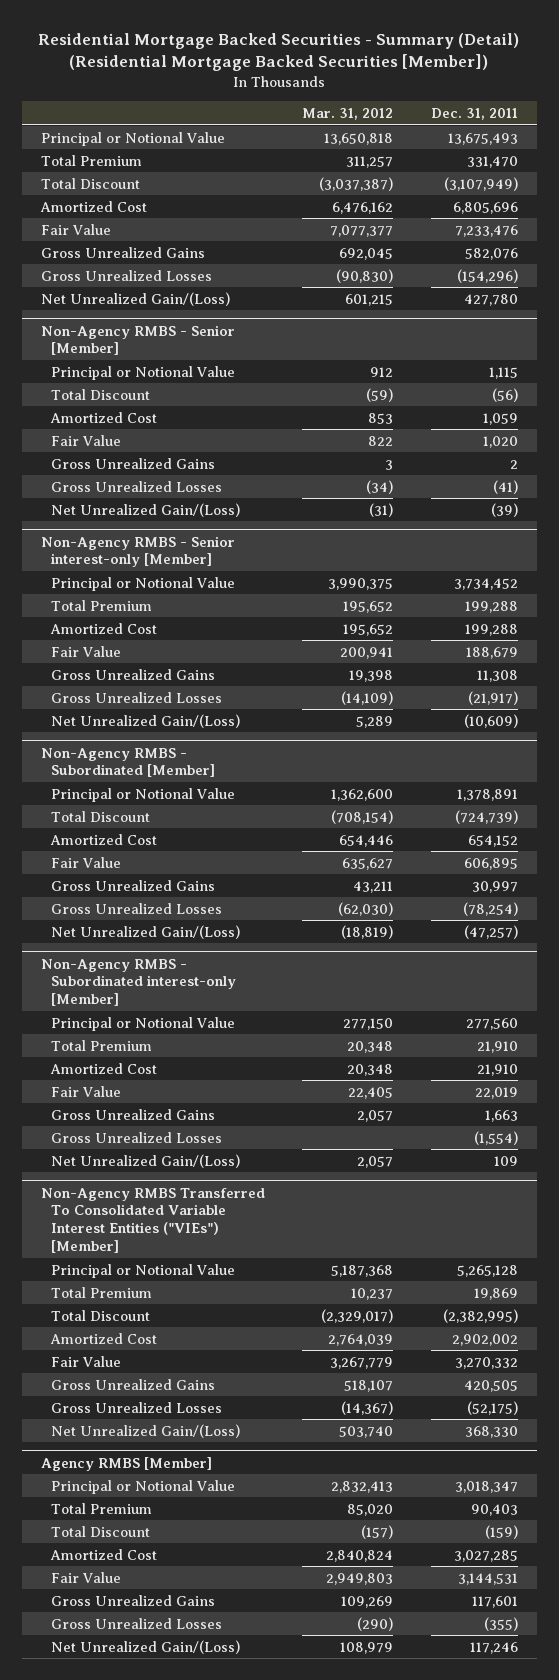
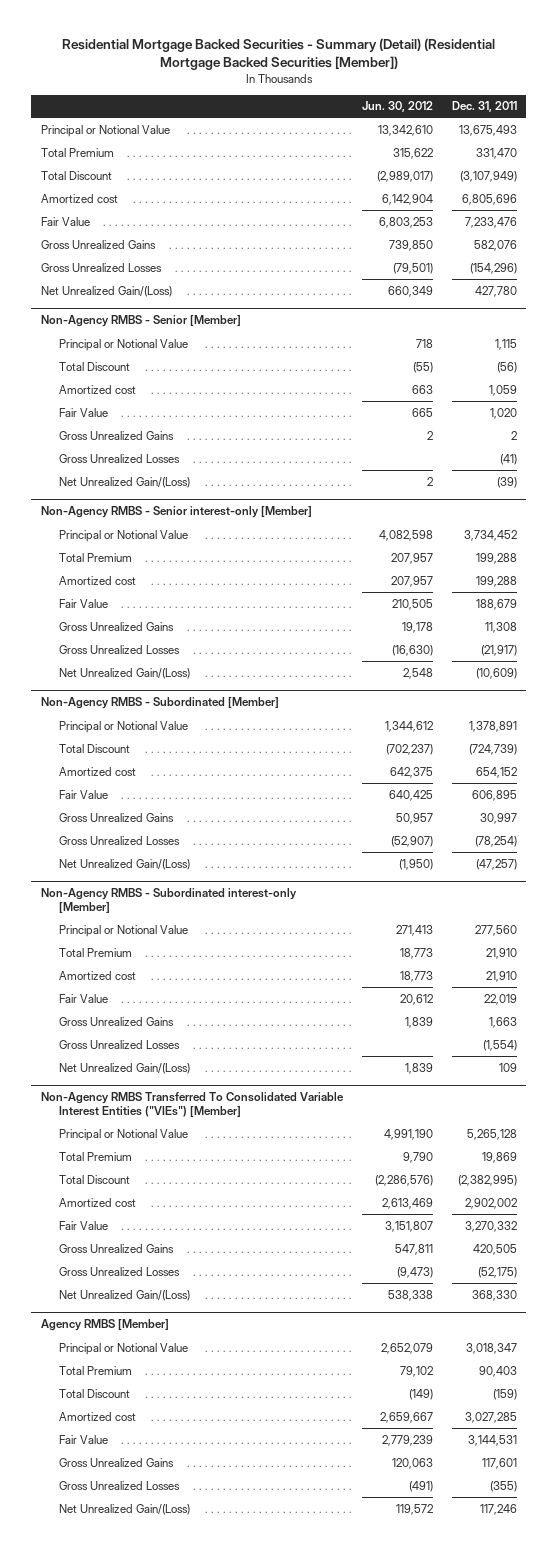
[302,107,394,120] Mar. 31, 2012 -> none
none -> [361,101,433,113] Jun. 30, 2012
[39,200,147,212] Amortized Cost -> [40,193,118,203] Amortized cost
[50,411,158,423] Amortized Cost -> [59,384,137,394] Amortized cost
[50,622,158,634] Amortized Cost -> [59,575,137,585] Amortized cost
[50,833,158,845] Amortized Cost -> [59,766,137,776] Amortized cost
[50,1062,158,1074] Amortized Cost -> [59,970,137,980] Amortized cost
[50,1332,158,1344] Amortized Cost -> [59,1197,137,1207] Amortized cost
[50,1548,158,1560] Amortized Cost -> [59,1411,137,1421] Amortized cost

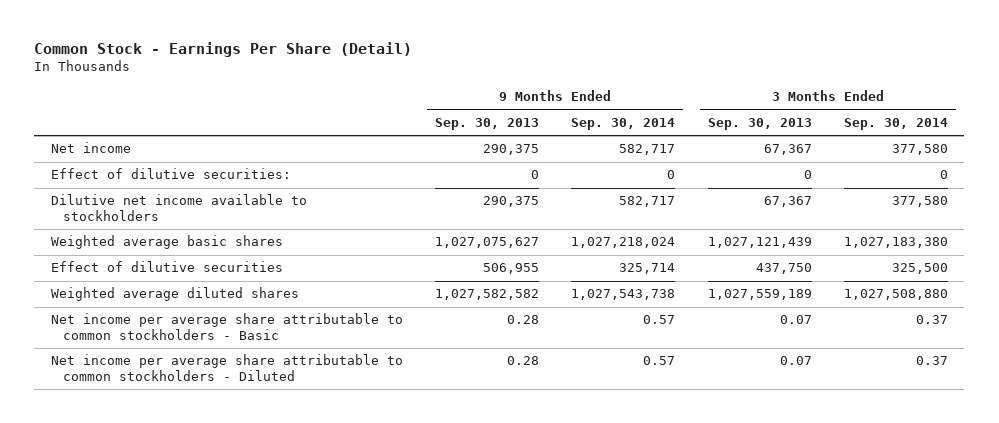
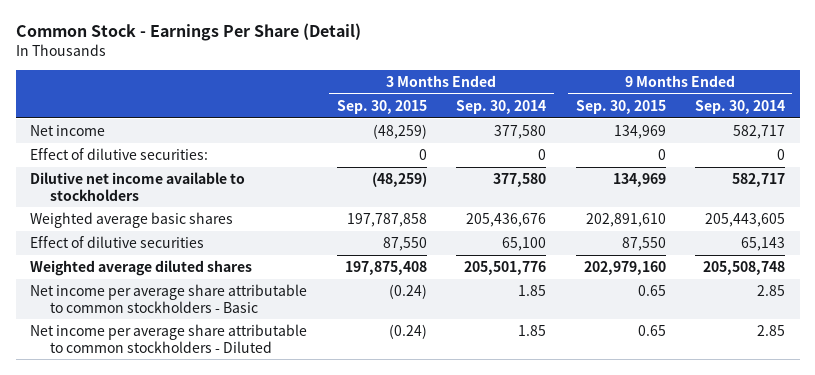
[434,117,539,130] Sep. 30, 2013 -> none
[707,117,812,130] Sep. 30, 2013 -> none
none -> [336,99,427,114] Sep. 30, 2015
none -> [575,99,666,114] Sep. 30, 2015
[571,237,676,249] 1,027,218,024 -> [704,212,785,227] 205,443,605
[843,237,948,249] 1,027,183,380 -> [466,212,547,227] 205,436,676
[619,263,676,275] 325,714 -> [740,236,785,251] 65,143
[891,263,948,275] 325,500 -> [502,236,547,251] 65,100
[571,289,676,301] 1,027,543,738 -> [702,260,785,275] 205,508,748
[843,289,948,301] 1,027,508,880 -> [464,260,547,275] 205,501,776
[643,315,676,325] 0.57 -> [756,284,785,296] 2.85
[915,315,948,325] 0.37 -> [518,284,547,296] 1.85
[643,356,676,366] 0.57 -> [756,324,785,336] 2.85
[915,356,948,366] 0.37 -> [518,324,547,336] 1.85

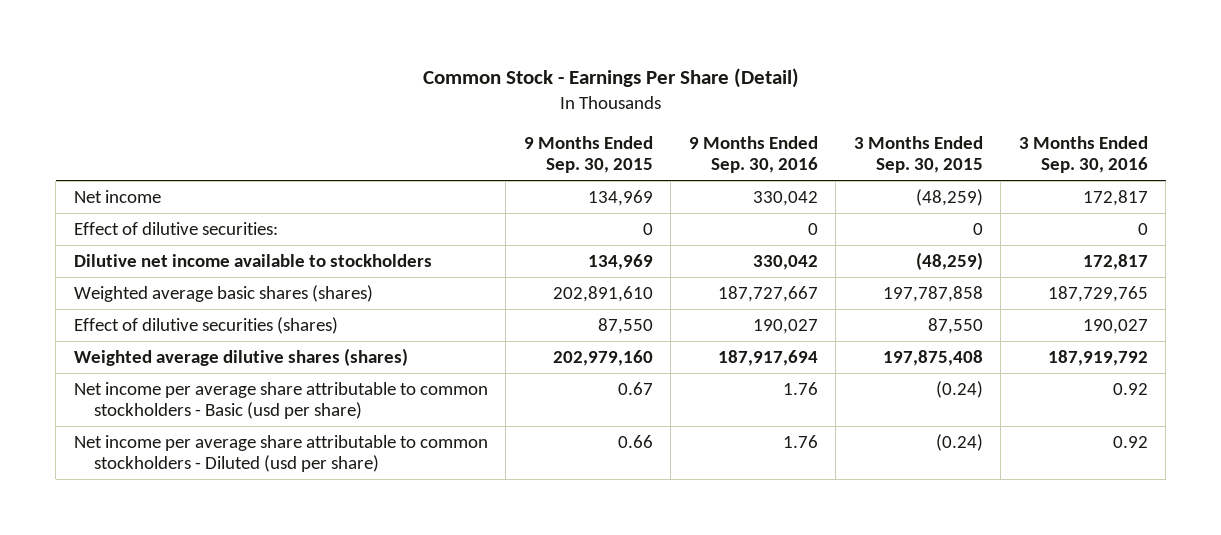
[456,99,547,114] Sep. 30, 2014 -> none
[694,99,785,114] Sep. 30, 2014 -> none
none -> [688,135,818,174] 9 Months Ended Sep. 30, 2016
none -> [1018,135,1148,174] 3 Months Ended Sep. 30, 2016
[30,211,234,228] Weighted average basic shares -> [73,284,373,302] Weighted average basic shares (shares)
[30,235,205,248] Effect of dilutive securities -> [73,316,338,334] Effect of dilutive securities (shares)
[30,259,253,276] Weighted average diluted shares -> [73,347,408,366] Weighted average dilutive shares (shares)
[30,283,308,313] Net income per average share attributable to common stockholders - Basic -> [73,381,488,420] Net income per average share attributable to common stockholders - Basic (usd per share)
[637,284,666,296] 0.65 -> [617,381,653,395] 0.67
[30,323,308,353] Net income per average share attributable to common stockholders - Diluted -> [73,434,488,473] Net income per average share attributable to common stockholders - Diluted (usd per share)
[637,324,666,336] 0.65 -> [617,434,653,448] 0.66

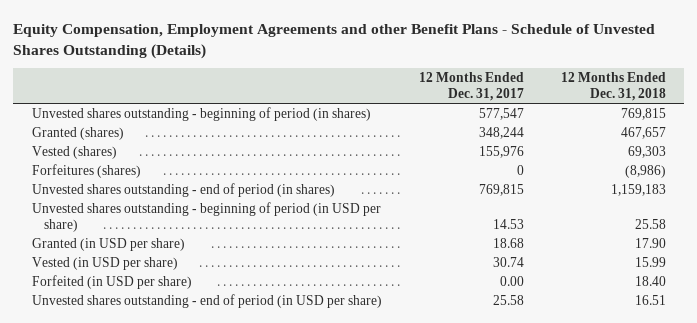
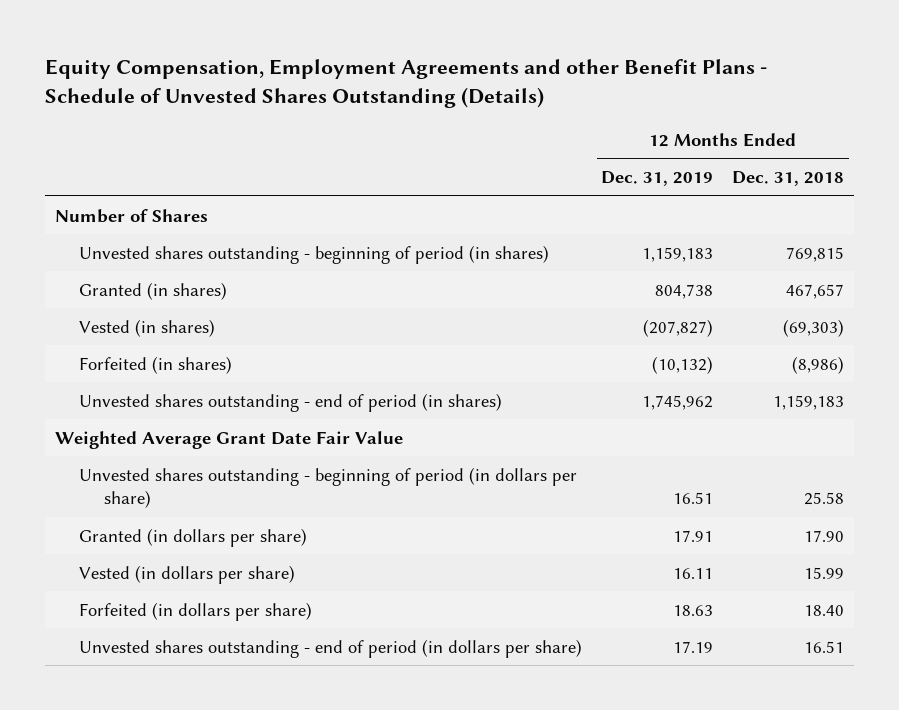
[418,72,524,102] 12 Months Ended Dec. 31, 2017 -> none
none -> [601,171,714,187] Dec. 31, 2019
none -> [54,208,208,223] Number of Shares
[31,126,124,140] Granted (shares) -> [79,281,228,300] Granted (in shares)
[31,145,117,159] Vested (shares) -> [79,318,216,337] Vested (in shares)
[627,145,666,158] 69,303 -> [783,318,845,337] (69,303)
[31,163,141,178] Forfeitures (shares) -> [79,355,233,374] Forfeited (in shares)
none -> [54,430,403,449] Weighted Average Grant Date Fair Value
[31,201,381,232] Unvested shares outstanding - beginning of period (in USD per share) -> [79,466,578,509] Unvested shares outstanding - beginning of period (in dollars per share)
[31,237,185,251] Granted (in USD per share) -> [79,527,308,547] Granted (in dollars per share)
[31,256,178,270] Vested (in USD per share) -> [79,564,296,584] Vested (in dollars per share)
[31,274,192,289] Forfeited (in USD per share) -> [79,601,313,621] Forfeited (in dollars per share)
[31,293,382,308] Unvested shares outstanding - end of period (in USD per share) -> [79,638,583,658] Unvested shares outstanding - end of period (in dollars per share)

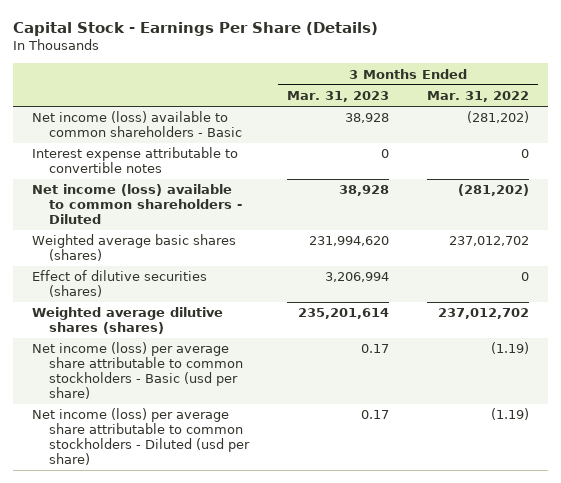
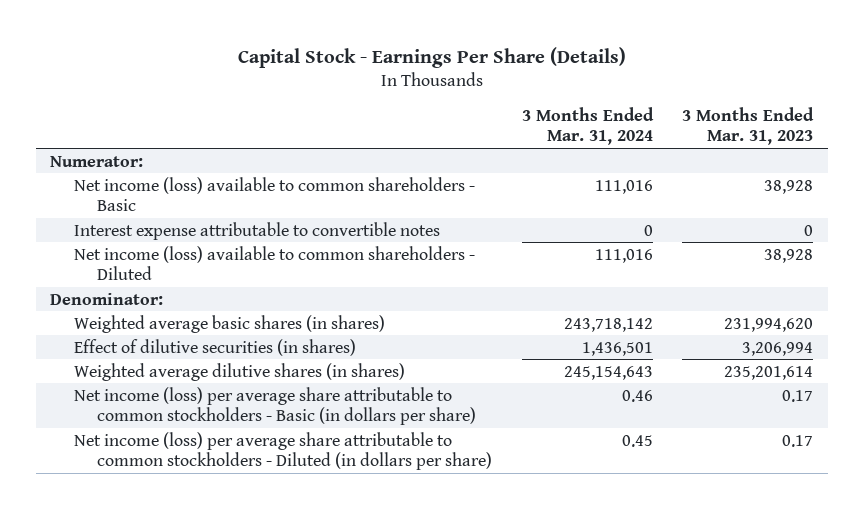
[426,91,529,103] Mar. 31, 2022 -> none
none -> [521,107,654,146] 3 Months Ended Mar. 31, 2024
none -> [50,155,144,167] Numerator:
none -> [50,292,164,305] Denominator:
[32,234,237,262] Weighted average basic shares (shares) -> [73,314,385,333] Weighted average basic shares (in shares)
[32,270,208,298] Effect of dilutive securities (shares) -> [73,338,356,356] Effect of dilutive securities (in shares)
[32,307,224,335] Weighted average dilutive shares (shares) -> [73,362,405,381] Weighted average dilutive shares (in shares)
[32,342,244,400] Net income (loss) per average share attributable to common stockholders - Basic (usd per share) -> [73,386,477,425] Net income (loss) per average share attributable to common stockholders - Basic (in dollars per share)
[32,408,251,466] Net income (loss) per average share attributable to common stockholders - Diluted (usd per share) -> [73,431,493,470] Net income (loss) per average share attributable to common stockholders - Diluted (in dollars per share)

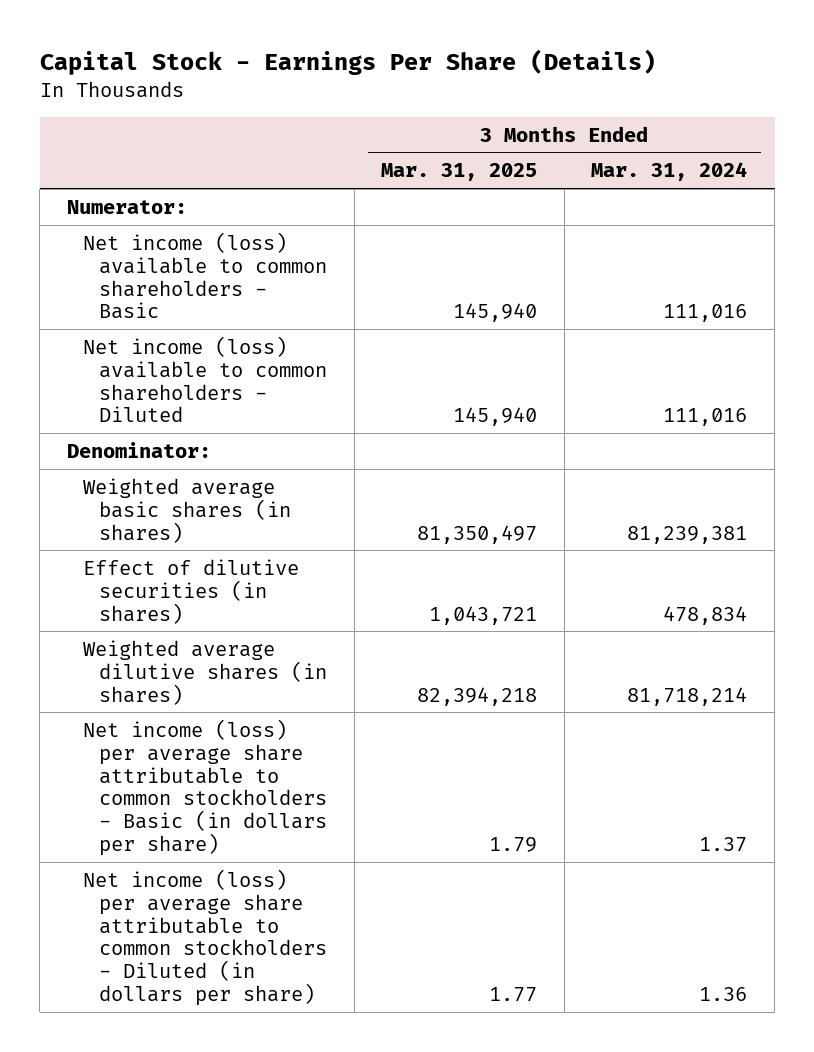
[681,107,814,146] 3 Months Ended Mar. 31, 2023 -> none
none -> [381,163,538,182] Mar. 31, 2025
[73,221,440,240] Interest expense attributable to convertible notes -> none
[563,317,653,332] 243,718,142 -> [627,525,748,544] 81,239,381
[581,341,653,356] 1,436,501 -> [663,605,748,625] 478,834
[563,365,653,380] 245,154,643 -> [627,686,748,706] 81,718,214
[621,389,653,402] 0.46 -> [699,837,748,853] 1.37
[621,434,653,447] 0.45 -> [699,987,748,1002] 1.36

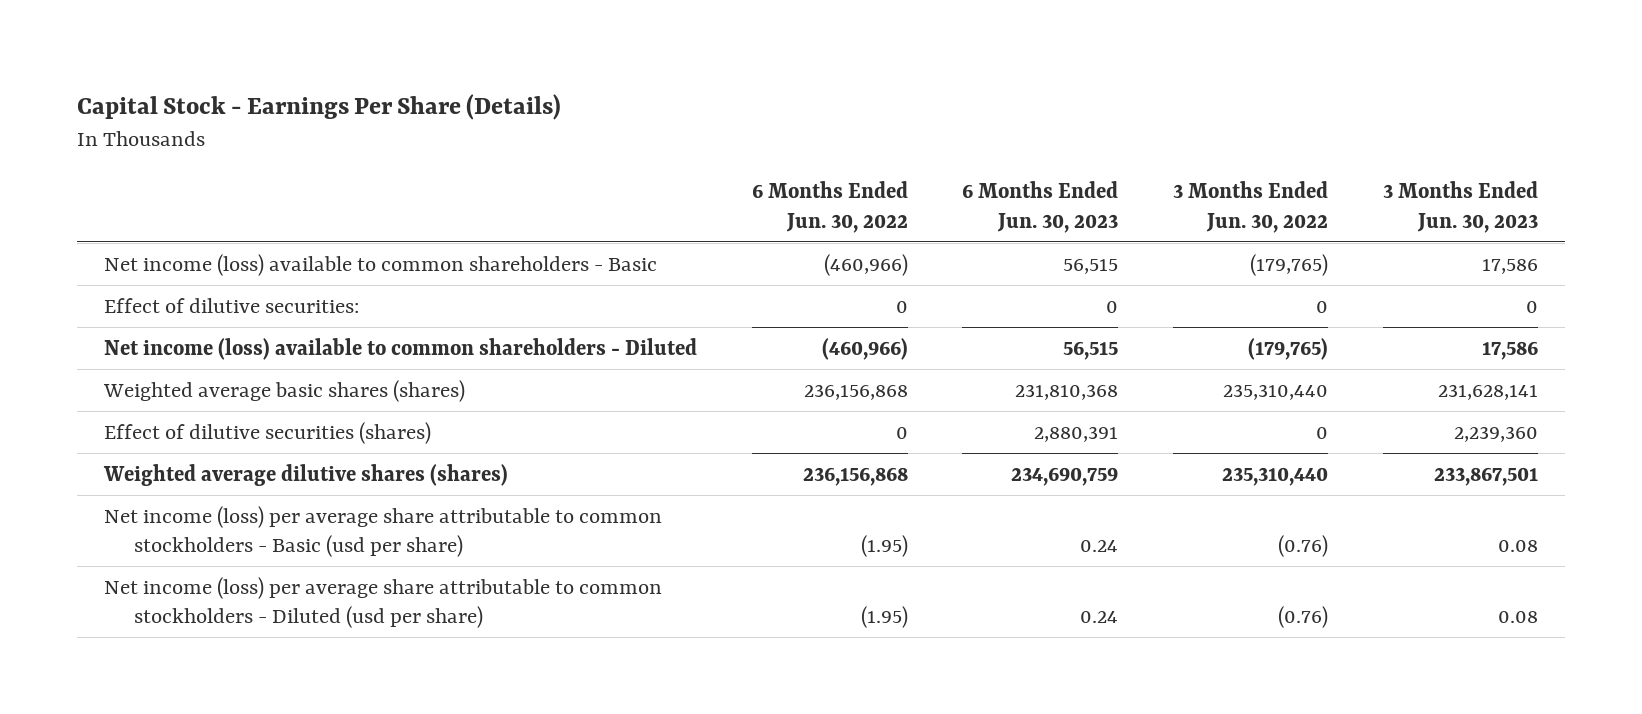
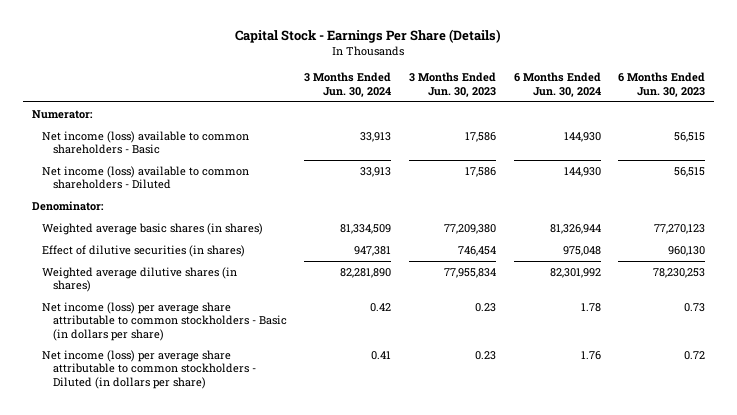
[751,180,908,233] 6 Months Ended Jun. 30, 2022 -> none
[1173,180,1329,233] 3 Months Ended Jun. 30, 2022 -> none
none -> [304,72,392,97] 3 Months Ended Jun. 30, 2024
none -> [513,72,601,97] 6 Months Ended Jun. 30, 2024
none -> [31,109,93,119] Numerator:
[104,297,360,313] Effect of dilutive securities: -> none
none -> [31,200,104,211] Denominator:
[103,379,466,402] Weighted average basic shares (shares) -> [42,222,264,235] Weighted average basic shares (in shares)
[1015,383,1119,400] 231,810,368 -> [654,223,706,234] 77,270,123
[1437,383,1538,400] 231,628,141 -> [444,223,497,234] 77,209,380
[104,421,432,444] Effect of dilutive securities (shares) -> [42,244,246,257] Effect of dilutive securities (in shares)
[1034,425,1119,442] 2,880,391 -> [668,245,706,256] 960,130
[1453,425,1538,442] 2,239,360 -> [458,245,497,256] 746,454
[103,463,509,486] Weighted average dilutive shares (shares) -> [42,266,238,293] Weighted average dilutive shares (in shares)
[1011,466,1119,486] 234,690,759 -> [653,267,706,278] 78,230,253
[1433,466,1538,486] 233,867,501 -> [444,267,497,278] 77,955,834
[104,505,663,558] Net income (loss) per average share attributable to common stockholders - Basic (usd per share) -> [42,301,287,341] Net income (loss) per average share attributable to common stockholders - Basic (in dollars per share)
[1080,540,1119,553] 0.24 -> [684,302,706,312] 0.73
[1497,540,1538,553] 0.08 -> [475,302,497,312] 0.23
[104,576,663,629] Net income (loss) per average share attributable to common stockholders - Diluted (usd per share) -> [42,349,256,389] Net income (loss) per average share attributable to common stockholders - Diluted (in dollars per share)
[1080,611,1119,624] 0.24 -> [684,350,706,360] 0.72
[1497,611,1538,624] 0.08 -> [475,350,497,360] 0.23

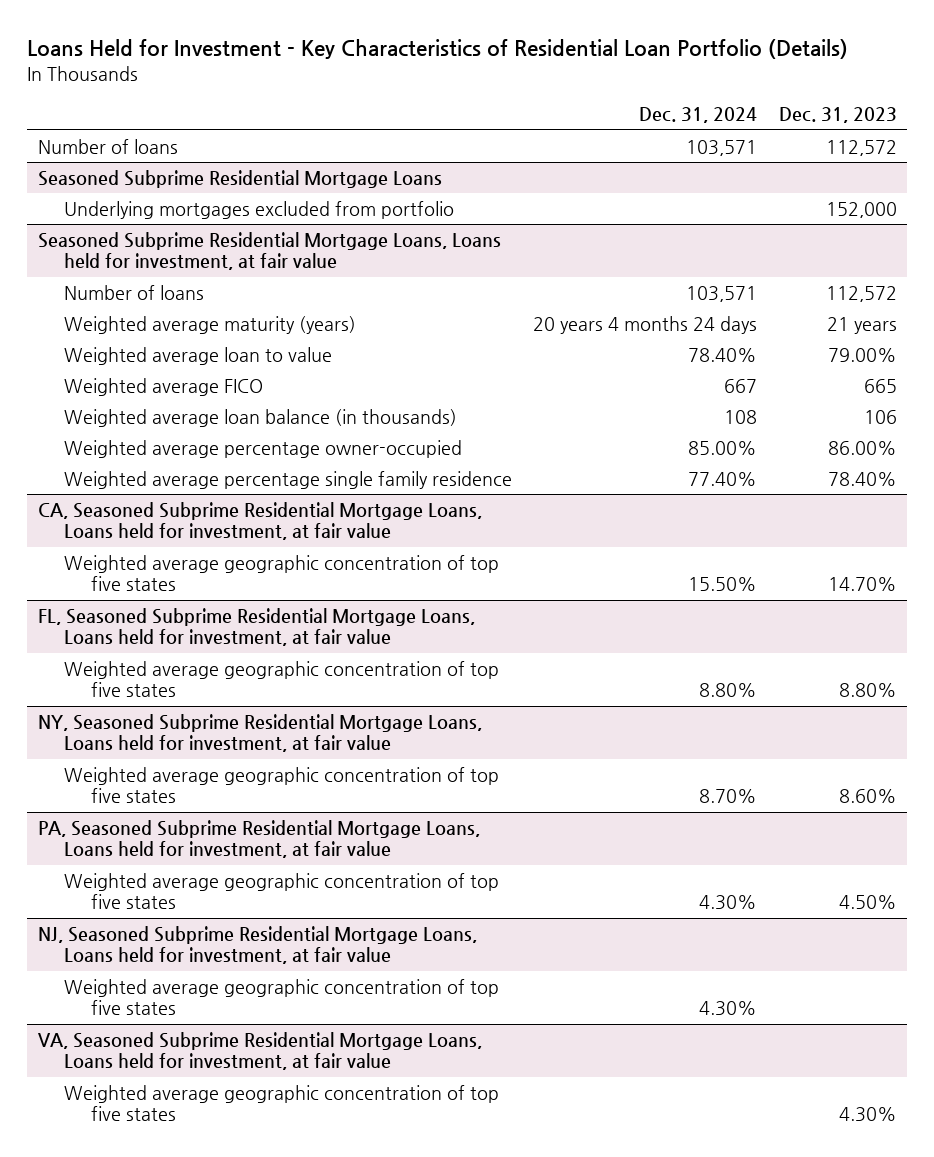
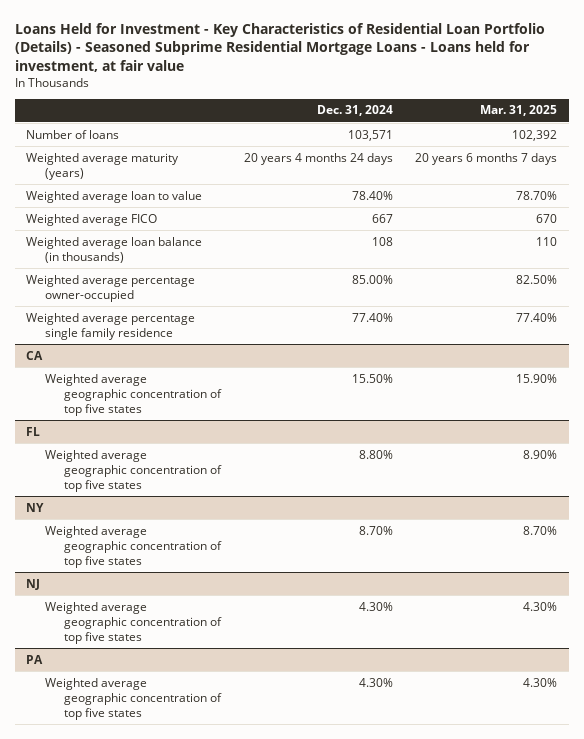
[27,39,849,60] Loans Held for Investment - Key Characteristics of Residential Loan Portfolio (Details) -> [15,22,546,72] Loans Held for Investment - Key Characteristics of Residential Loan Portfolio (Details) - Seasoned Subprime Residential Mortgage Loans - Loans held for investment, at fair value
[778,107,897,124] Dec. 31, 2023 -> none
none -> [480,105,558,117] Mar. 31, 2025
[37,170,442,189] Seasoned Subprime Residential Mortgage Loans -> none
[64,201,455,220] Underlying mortgages excluded from portfolio -> none
[37,232,501,271] Seasoned Subprime Residential Mortgage Loans, Loans held for investment, at fair value -> none
[64,285,205,301] Number of loans -> none
[37,502,482,541] CA, Seasoned Subprime Residential Mortgage Loans, Loans held for investment, at fair value -> none
none -> [26,350,44,360] CA
[37,608,475,647] FL, Seasoned Subprime Residential Mortgage Loans, Loans held for investment, at fair value -> none
none -> [26,426,41,436] FL
[37,714,482,753] NY, Seasoned Subprime Residential Mortgage Loans, Loans held for investment, at fair value -> none
none -> [26,502,45,512] NY
[37,820,480,859] PA, Seasoned Subprime Residential Mortgage Loans, Loans held for investment, at fair value -> none
none -> [26,578,41,590] NJ
[37,926,477,965] NJ, Seasoned Subprime Residential Mortgage Loans, Loans held for investment, at fair value -> none
none -> [26,654,44,664] PA
[37,1032,482,1071] VA, Seasoned Subprime Residential Mortgage Loans, Loans held for investment, at fair value -> none
[64,1085,500,1122] Weighted average geographic concentration of top five states -> none

